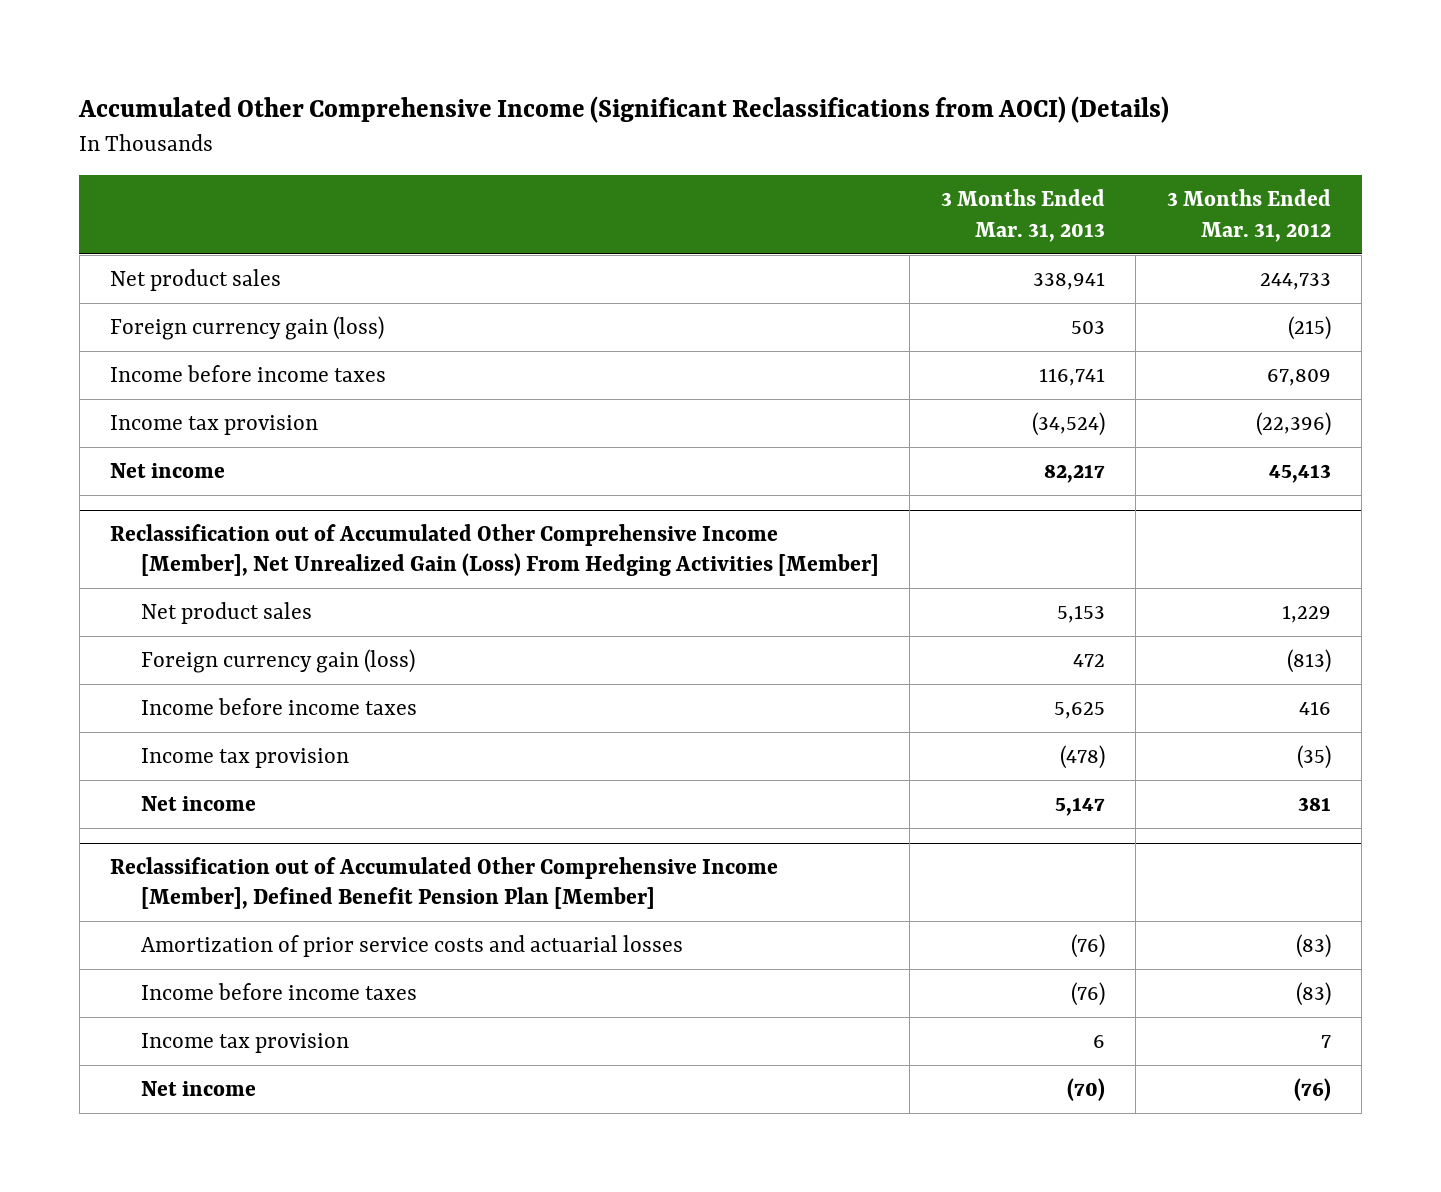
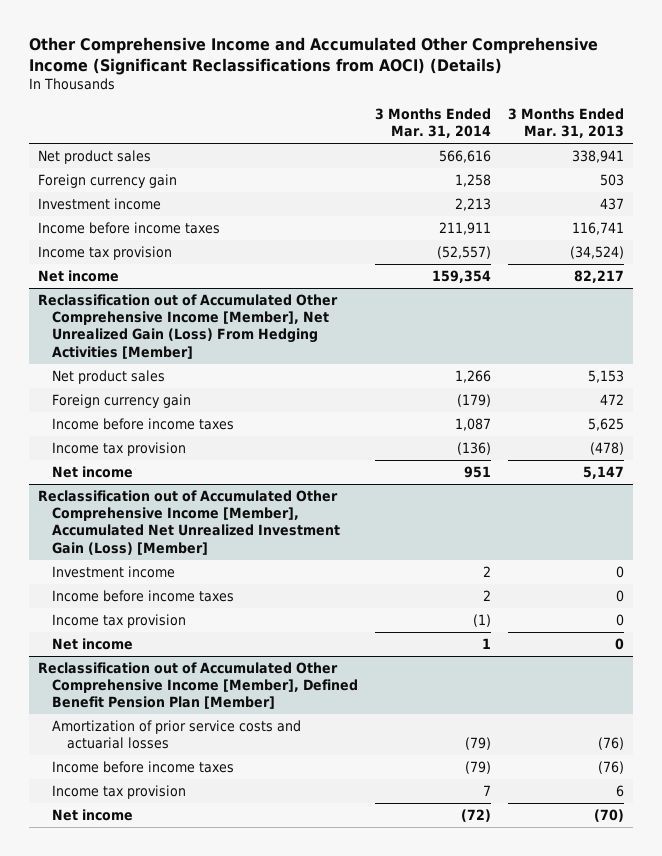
[78,96,1170,124] Accumulated Other Comprehensive Income (Significant Reclassifications from AOCI) (Details) -> [29,36,599,75] Other Comprehensive Income and Accumulated Other Comprehensive Income (Significant Reclassifications from AOCI) (Details)
[1166,189,1331,242] 3 Months Ended Mar. 31, 2012 -> none
none -> [375,107,492,139] 3 Months Ended Mar. 31, 2014
[110,316,385,341] Foreign currency gain (loss) -> [37,173,177,188] Foreign currency gain
none -> [37,197,161,210] Investment income
[140,649,415,674] Foreign currency gain (loss) -> [52,393,192,408] Foreign currency gain
none -> [37,489,341,555] Reclassification out of Accumulated Other Comprehensive Income [Member], Accumulated Net Unrealized Investment Gain (Loss) [Member]
none -> [52,565,176,578] Investment income
none -> [52,589,235,602] Income before income taxes
none -> [52,613,187,628] Income tax provision
none -> [52,637,134,650] Net income

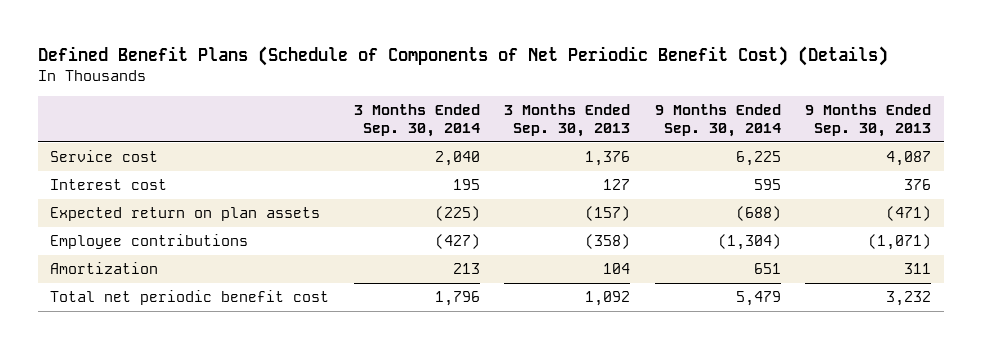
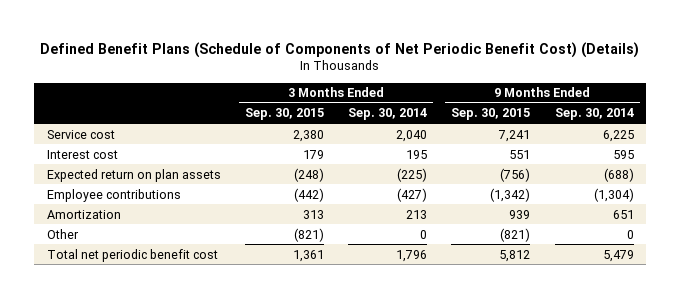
[504,104,631,137] 3 Months Ended Sep. 30, 2013 -> none
[805,104,932,137] 9 Months Ended Sep. 30, 2013 -> none
none -> [244,108,324,121] Sep. 30, 2015
none -> [451,108,531,121] Sep. 30, 2015
none -> [46,228,79,239] Other

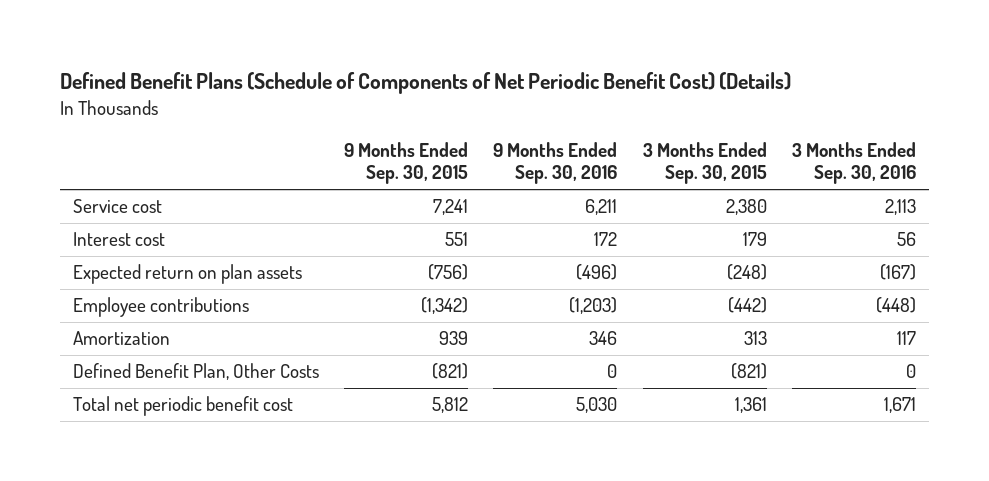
[348,108,428,121] Sep. 30, 2014 -> none
[554,108,634,121] Sep. 30, 2014 -> none
none -> [493,142,618,185] 9 Months Ended Sep. 30, 2016
none -> [791,142,916,185] 3 Months Ended Sep. 30, 2016
[46,228,79,239] Other -> [72,363,319,381] Defined Benefit Plan, Other Costs

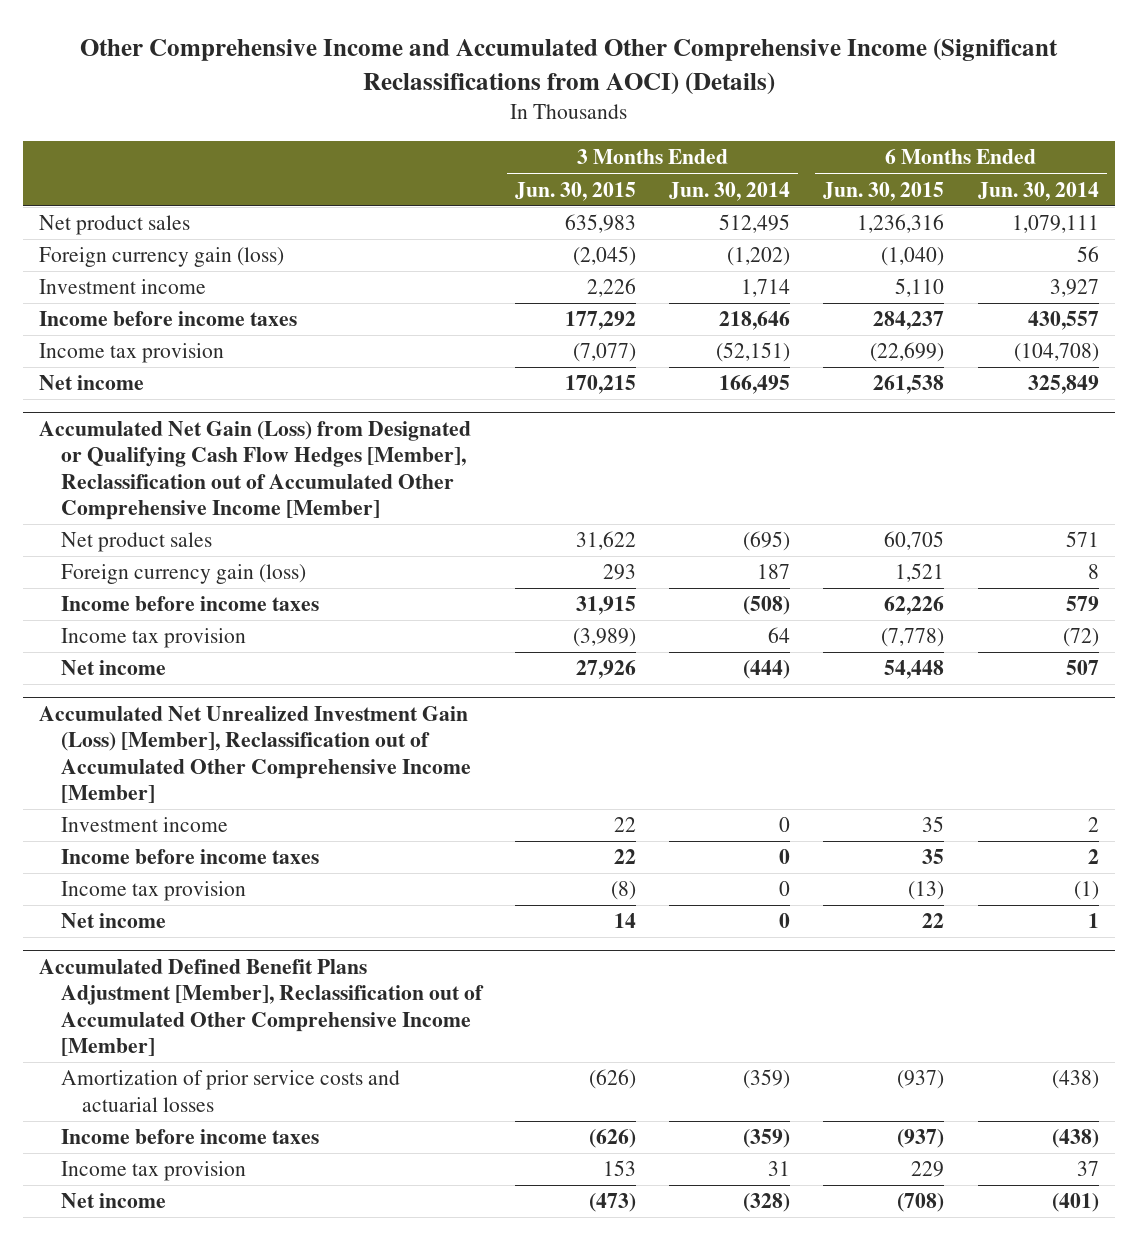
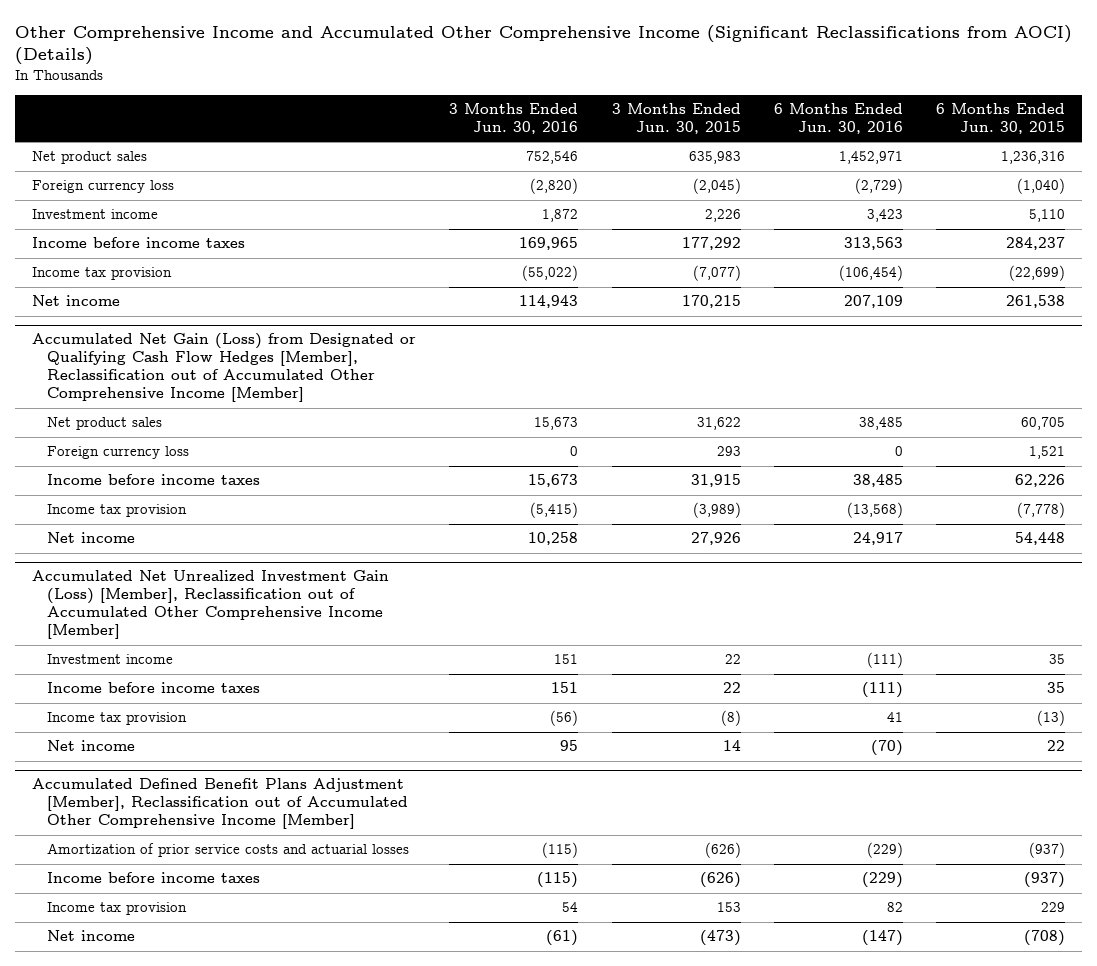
[669,181,791,201] Jun. 30, 2014 -> none
[977,181,1099,201] Jun. 30, 2014 -> none
none -> [449,102,579,134] 3 Months Ended Jun. 30, 2016
none -> [773,102,903,134] 6 Months Ended Jun. 30, 2016
[39,247,285,268] Foreign currency gain (loss) -> [31,180,174,194] Foreign currency loss
[60,564,306,585] Foreign currency gain (loss) -> [47,446,190,460] Foreign currency loss

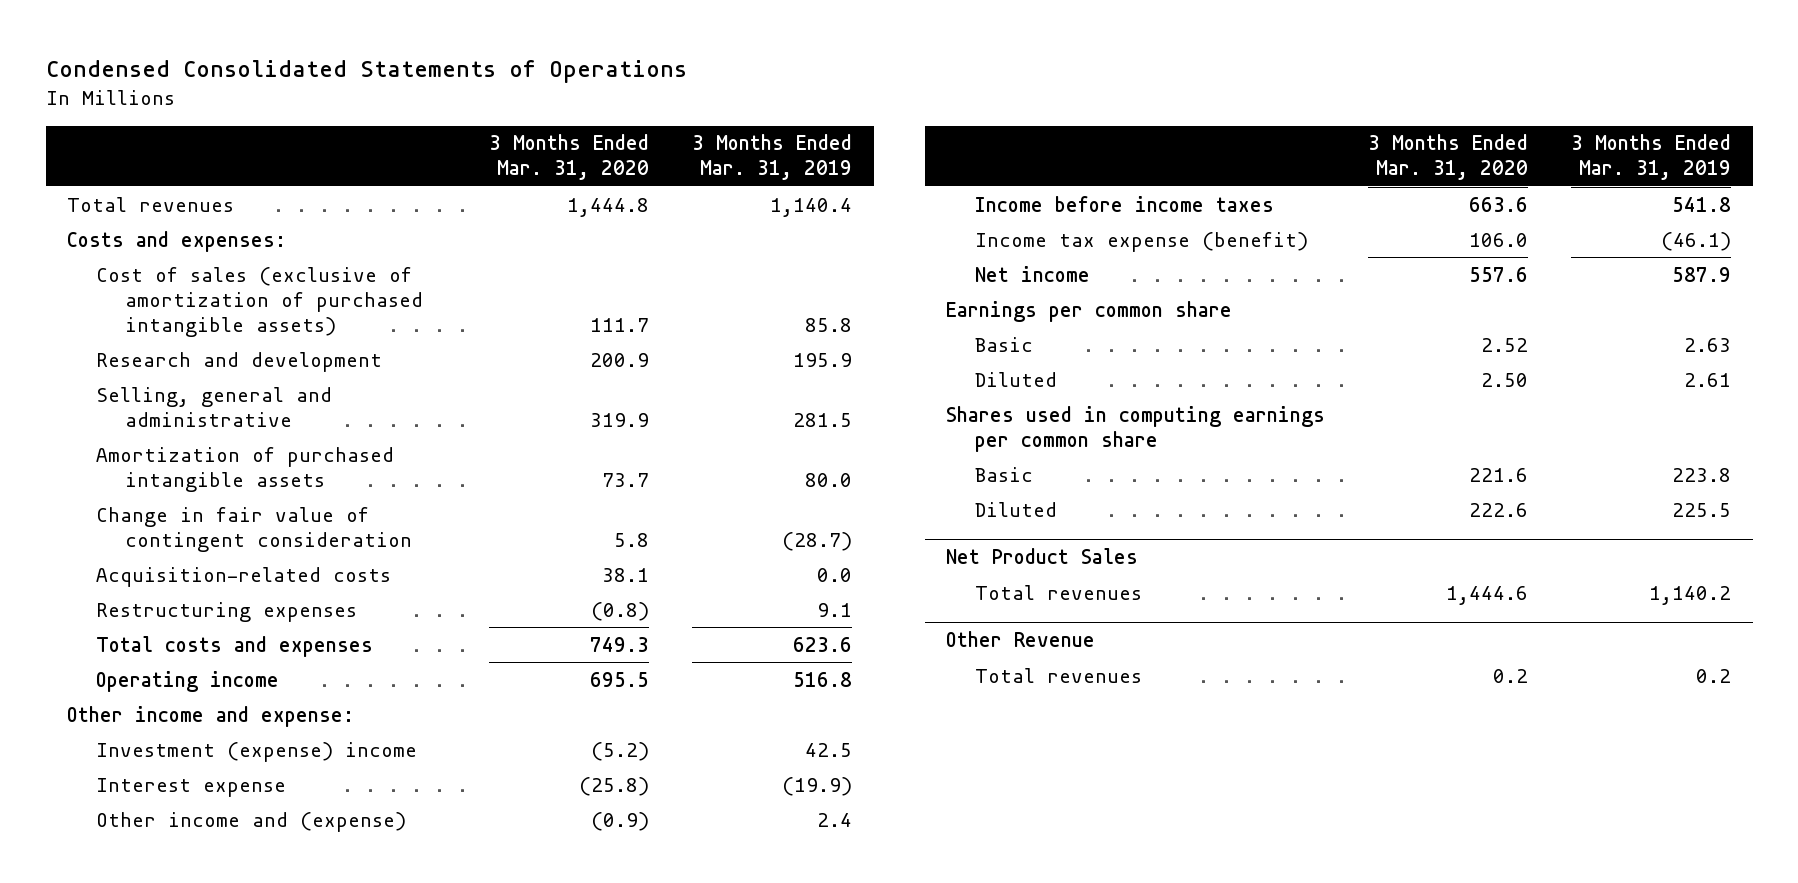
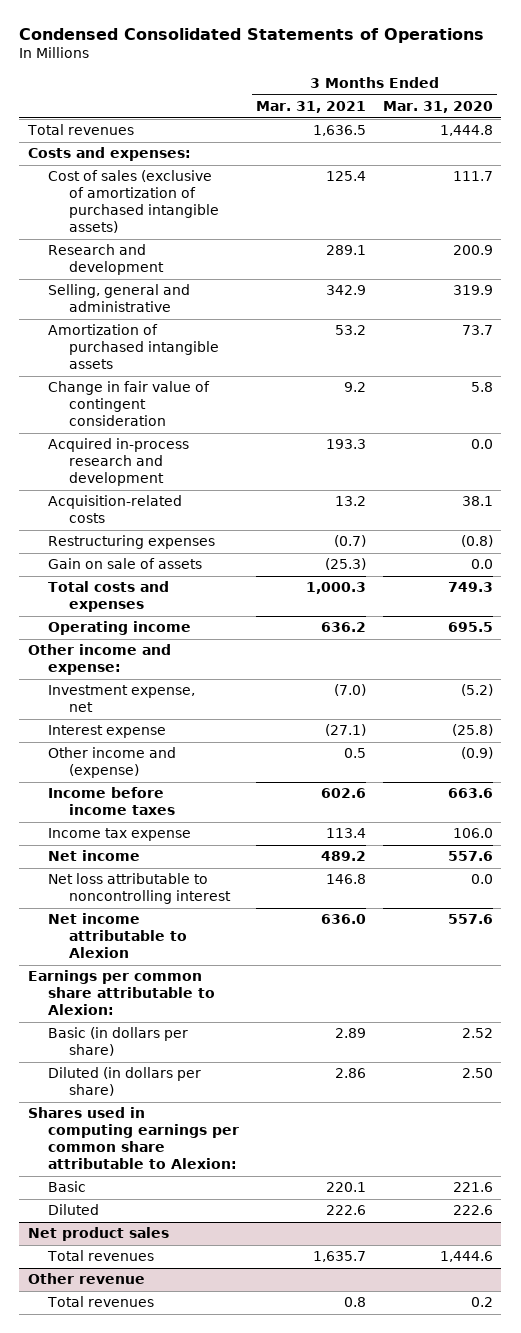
[692,134,853,181] 3 Months Ended Mar. 31, 2019 -> none
none -> [256,101,367,114] Mar. 31, 2021
none -> [48,438,190,487] Acquired in-process research and development
none -> [48,558,203,570] Gain on sale of assets
[96,741,418,762] Investment (expense) income -> [48,685,196,713] Investment expense, net
[975,231,1309,252] Income tax expense (benefit) -> [48,828,192,842] Income tax expense
none -> [48,873,232,905] Net loss attributable to noncontrolling interest
none -> [48,913,188,959] Net income attributable to Alexion
[946,300,1233,322] Earnings per common share -> [27,970,216,1016] Earnings per common share attributable to Alexion:
[975,336,1034,352] Basic -> [48,1027,189,1057] Basic (in dollars per share)
[975,371,1058,387] Diluted -> [48,1067,202,1097] Diluted (in dollars per share)
[946,405,1326,452] Shares used in computing earnings per common share -> [27,1107,240,1169] Shares used in computing earnings per common share attributable to Alexion:
[946,548,1139,565] Net Product Sales -> [27,1227,169,1242] Net product sales
[946,631,1096,648] Other Revenue -> [27,1273,145,1285] Other revenue

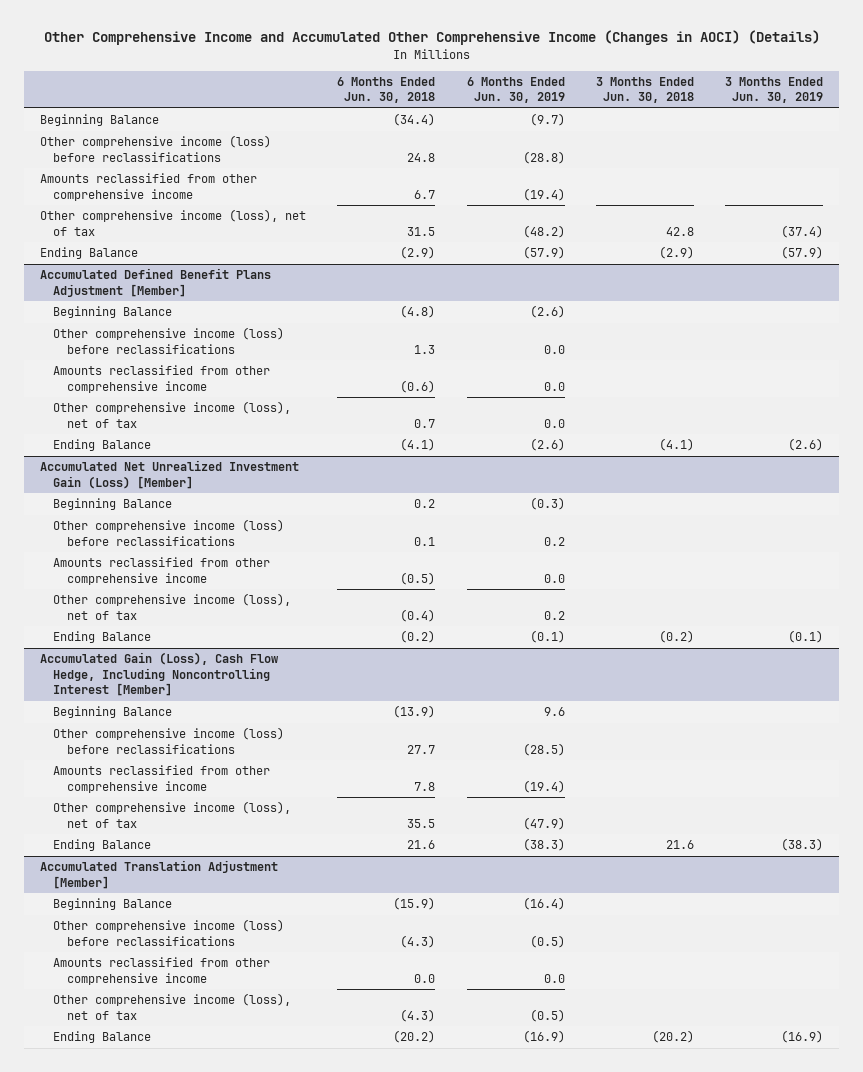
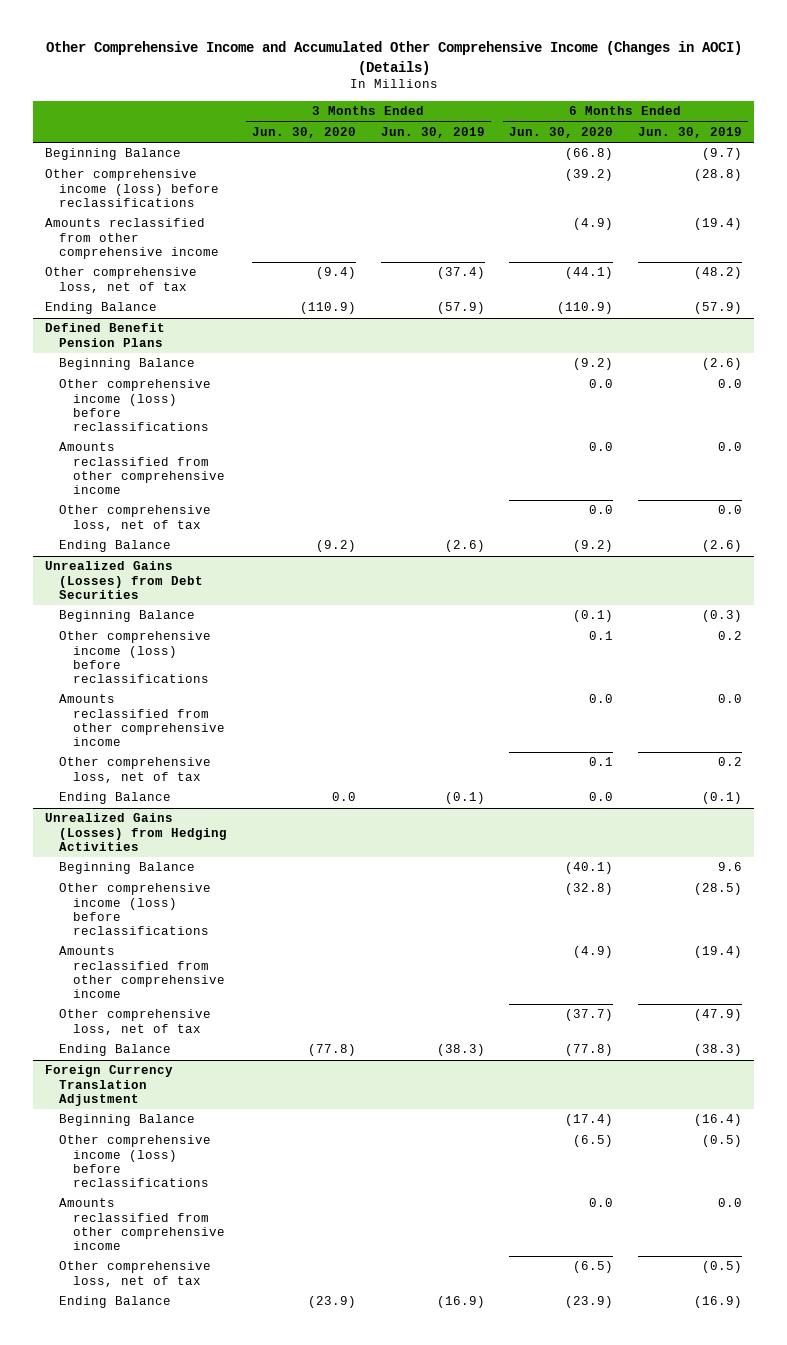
[337,76,436,104] 6 Months Ended Jun. 30, 2018 -> none
[596,76,695,104] 3 Months Ended Jun. 30, 2018 -> none
none -> [252,126,357,138] Jun. 30, 2020
none -> [509,126,614,138] Jun. 30, 2020
[39,209,306,236] Other comprehensive income (loss), net of tax -> [45,267,198,293] Other comprehensive loss, net of tax
[39,268,271,297] Accumulated Defined Benefit Plans Adjustment [Member] -> [45,323,166,347] Defined Benefit Pension Plans
[53,401,292,428] Other comprehensive income (loss), net of tax -> [59,505,212,531] Other comprehensive loss, net of tax
[39,460,299,489] Accumulated Net Unrealized Investment Gain (Loss) [Member] -> [45,561,204,599] Unrealized Gains (Losses) from Debt Securities
[53,593,292,620] Other comprehensive income (loss), net of tax -> [59,757,212,783] Other comprehensive loss, net of tax
[39,652,279,696] Accumulated Gain (Loss), Cash Flow Hedge, Including Noncontrolling Interest [Member] -> [45,813,228,851] Unrealized Gains (Losses) from Hedging Activities
[53,801,292,828] Other comprehensive income (loss), net of tax -> [59,1009,212,1035] Other comprehensive loss, net of tax
[39,860,278,889] Accumulated Translation Adjustment [Member] -> [45,1065,174,1106] Foreign Currency Translation Adjustment
[53,993,292,1020] Other comprehensive income (loss), net of tax -> [59,1261,212,1287] Other comprehensive loss, net of tax

